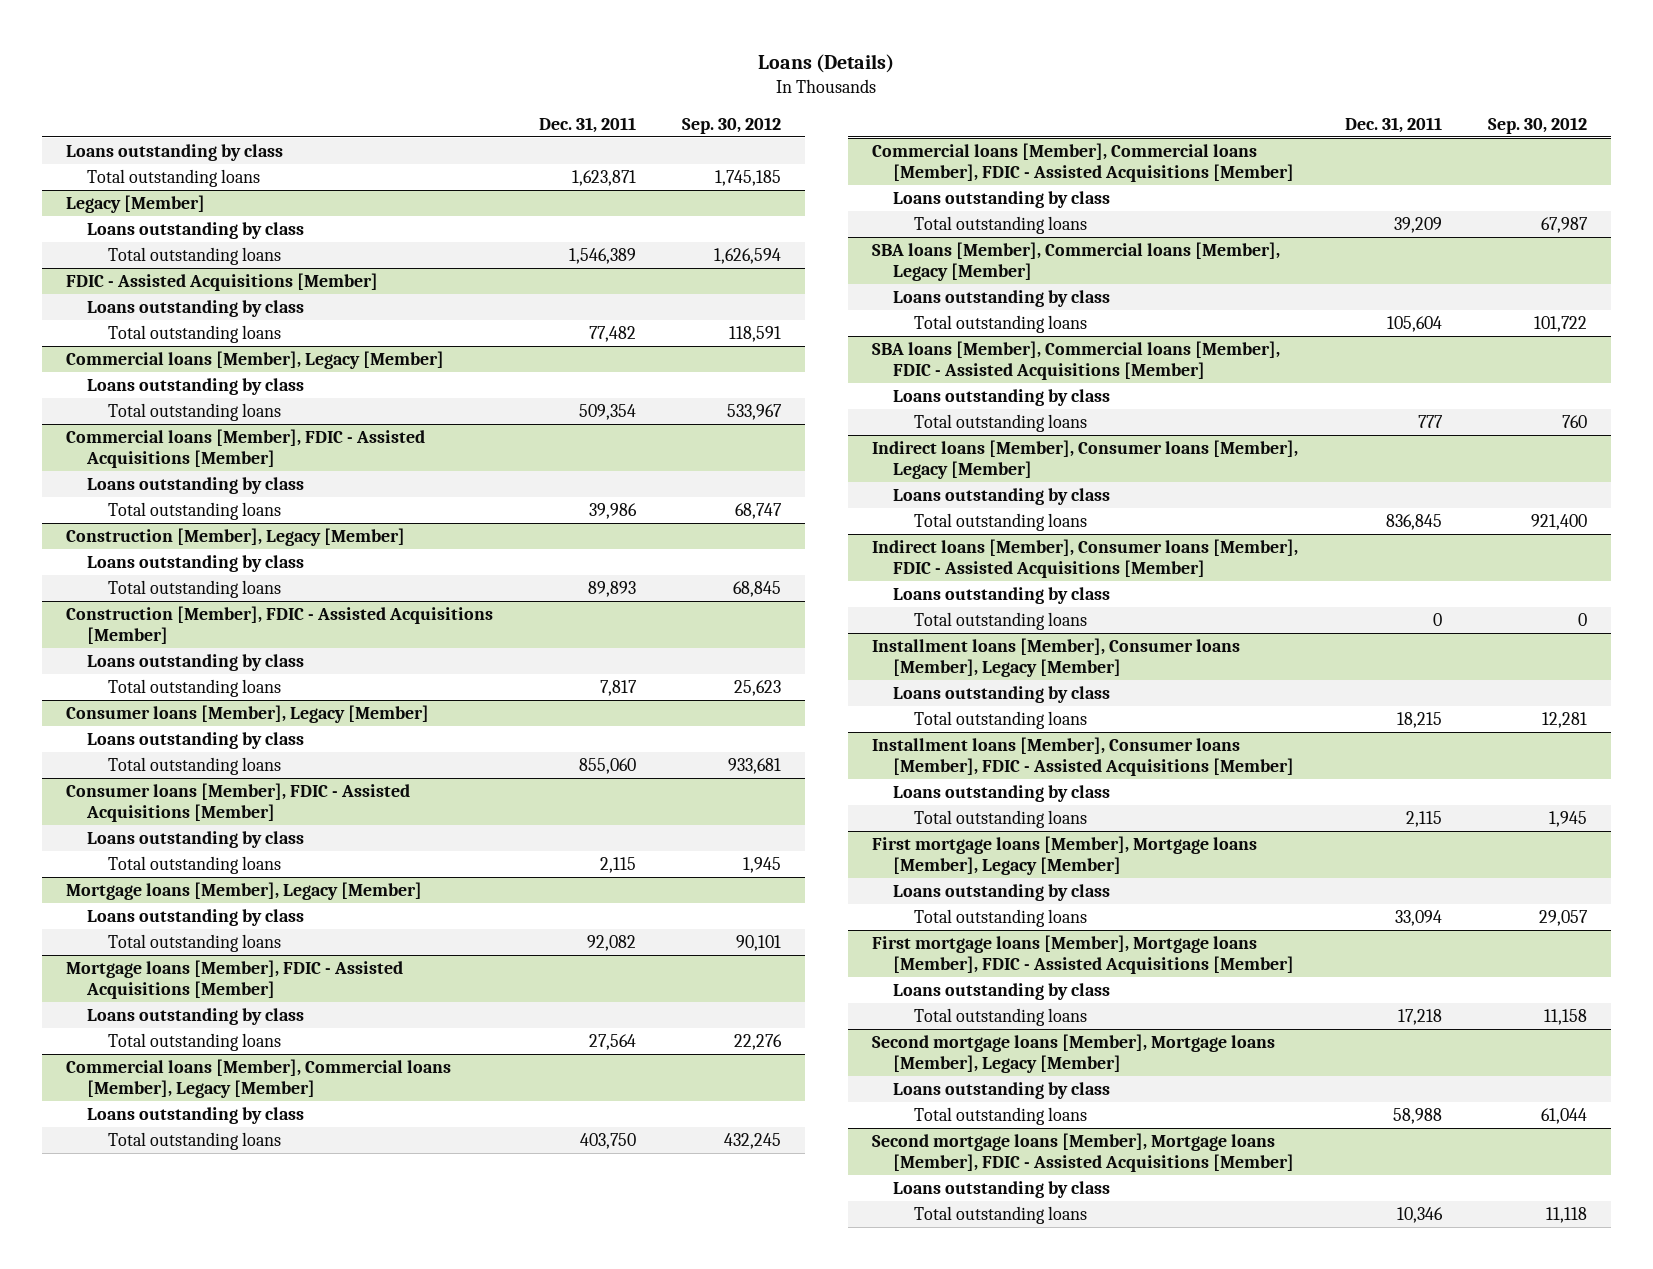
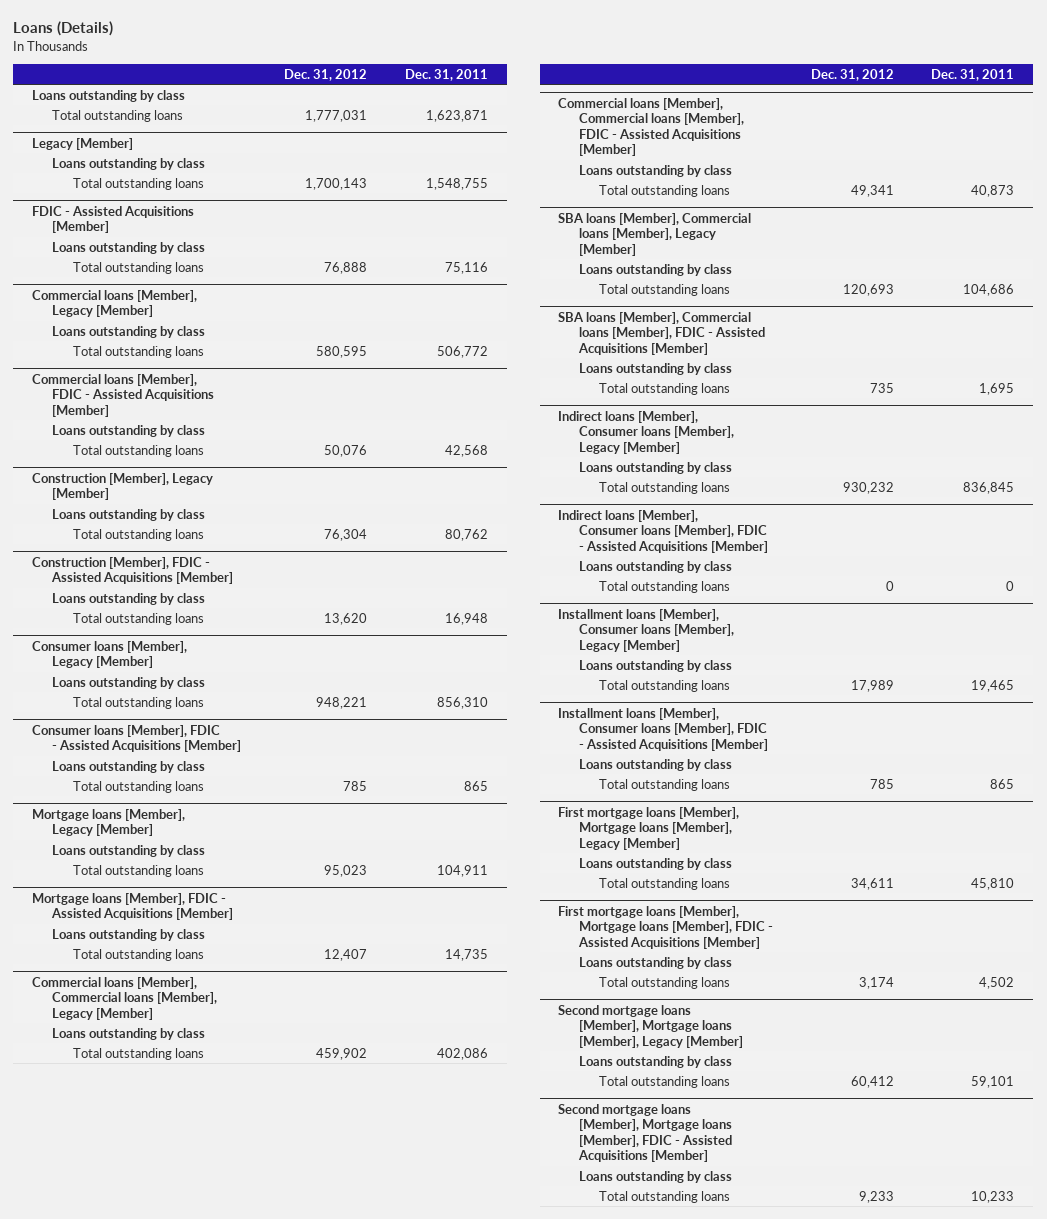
[682,116,782,134] Sep. 30, 2012 -> none
none -> [284,68,368,81] Dec. 31, 2012
[568,248,636,265] 1,546,389 -> [426,177,489,190] 1,548,755
[588,326,636,343] 77,482 -> [445,261,489,274] 75,116
[578,404,636,421] 509,354 -> [437,345,489,358] 506,772
[588,503,637,520] 39,986 -> [445,444,489,457] 42,568
[587,581,636,598] 89,893 -> [445,528,489,541] 80,762
[599,680,637,697] 7,817 -> [445,612,489,625] 16,948
[578,758,636,775] 855,060 -> [437,696,489,709] 856,310
[599,857,636,874] 2,115 -> [464,780,489,791] 865
[586,935,636,952] 92,082 -> [437,864,489,877] 104,911
[588,1034,636,1051] 27,564 -> [445,948,489,961] 14,735
[579,1133,636,1150] 403,750 -> [437,1047,489,1060] 402,086
[1393,217,1442,234] 39,209 -> [971,184,1015,197] 40,873
[1386,316,1442,333] 105,604 -> [963,283,1015,296] 104,686
[1417,415,1443,429] 777 -> [979,382,1015,395] 1,695
[1396,712,1442,729] 18,215 -> [971,679,1015,692] 19,465
[1405,811,1442,828] 2,115 -> [990,778,1015,789] 865
[1394,910,1442,927] 33,094 -> [971,877,1015,890] 45,810
[1397,1009,1442,1026] 17,218 -> [979,976,1015,989] 4,502
[1392,1108,1442,1125] 58,988 -> [971,1075,1015,1088] 59,101
[1396,1207,1443,1224] 10,346 -> [971,1190,1015,1203] 10,233

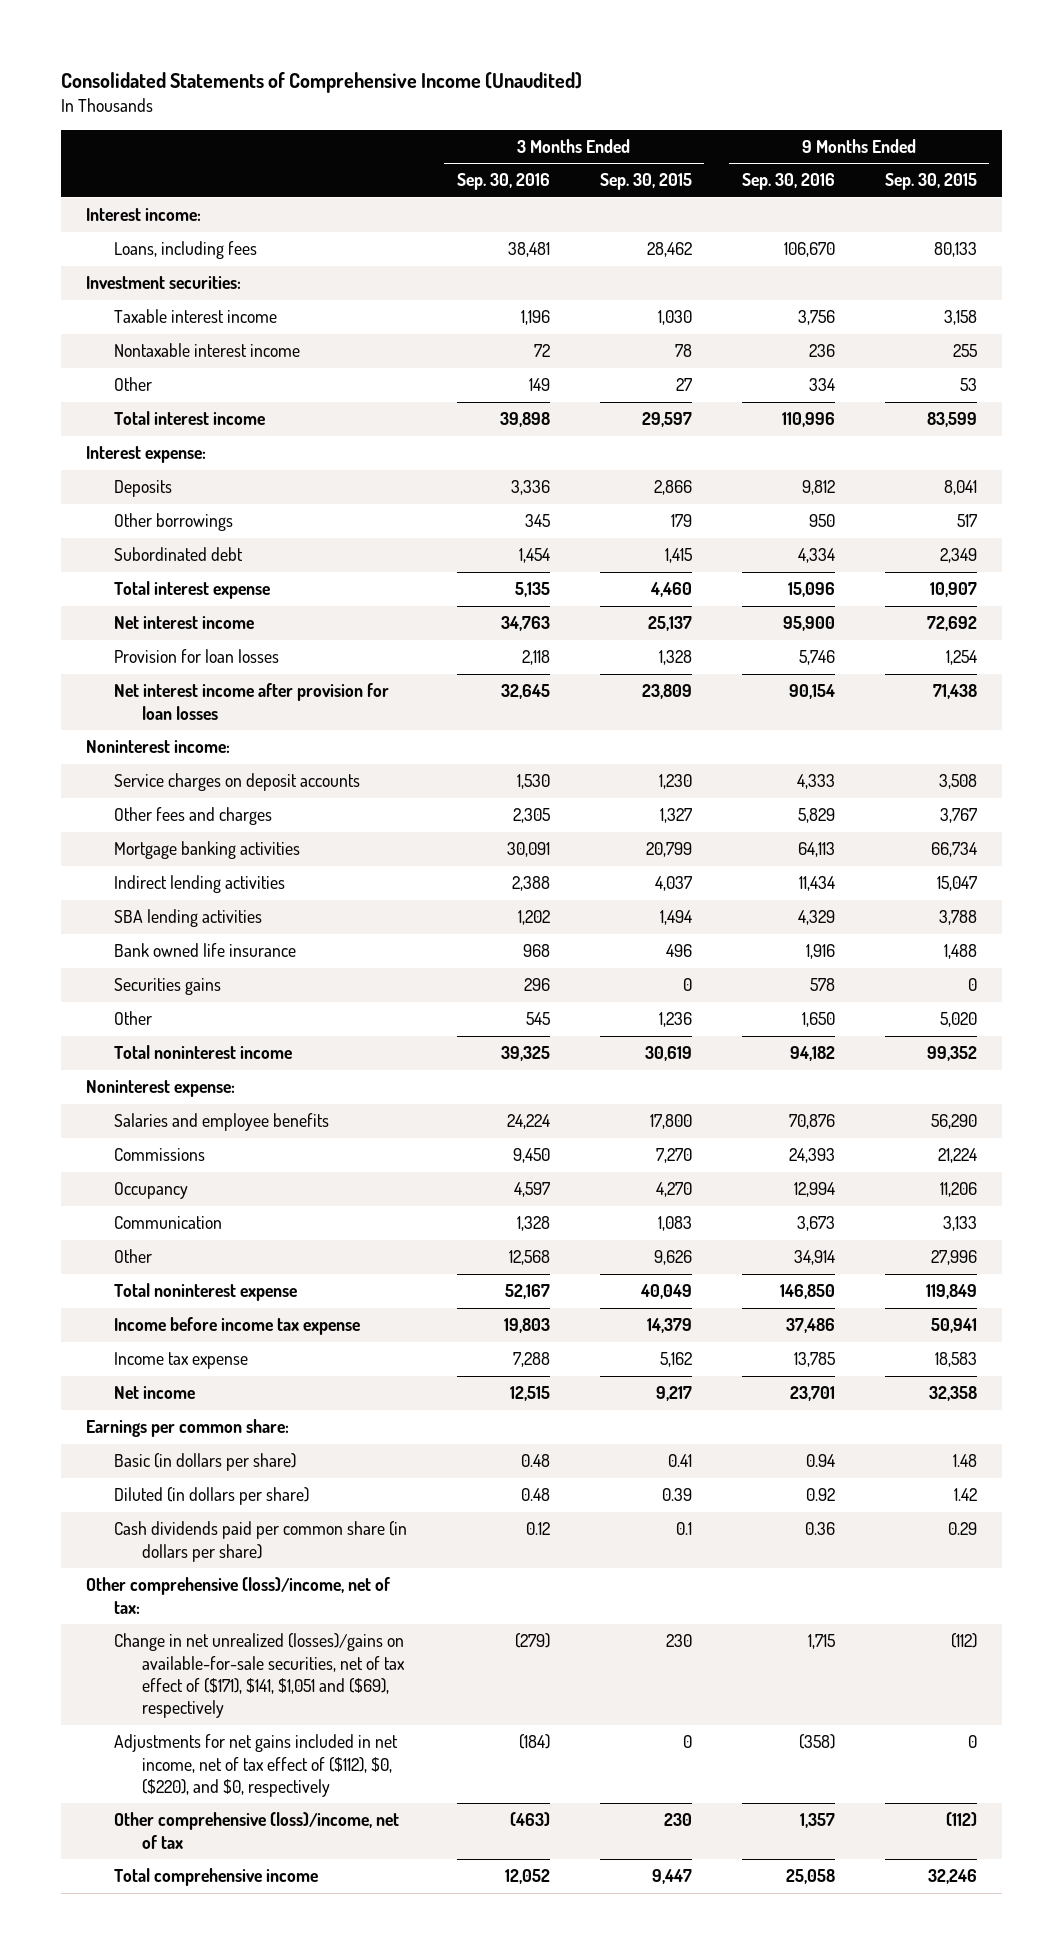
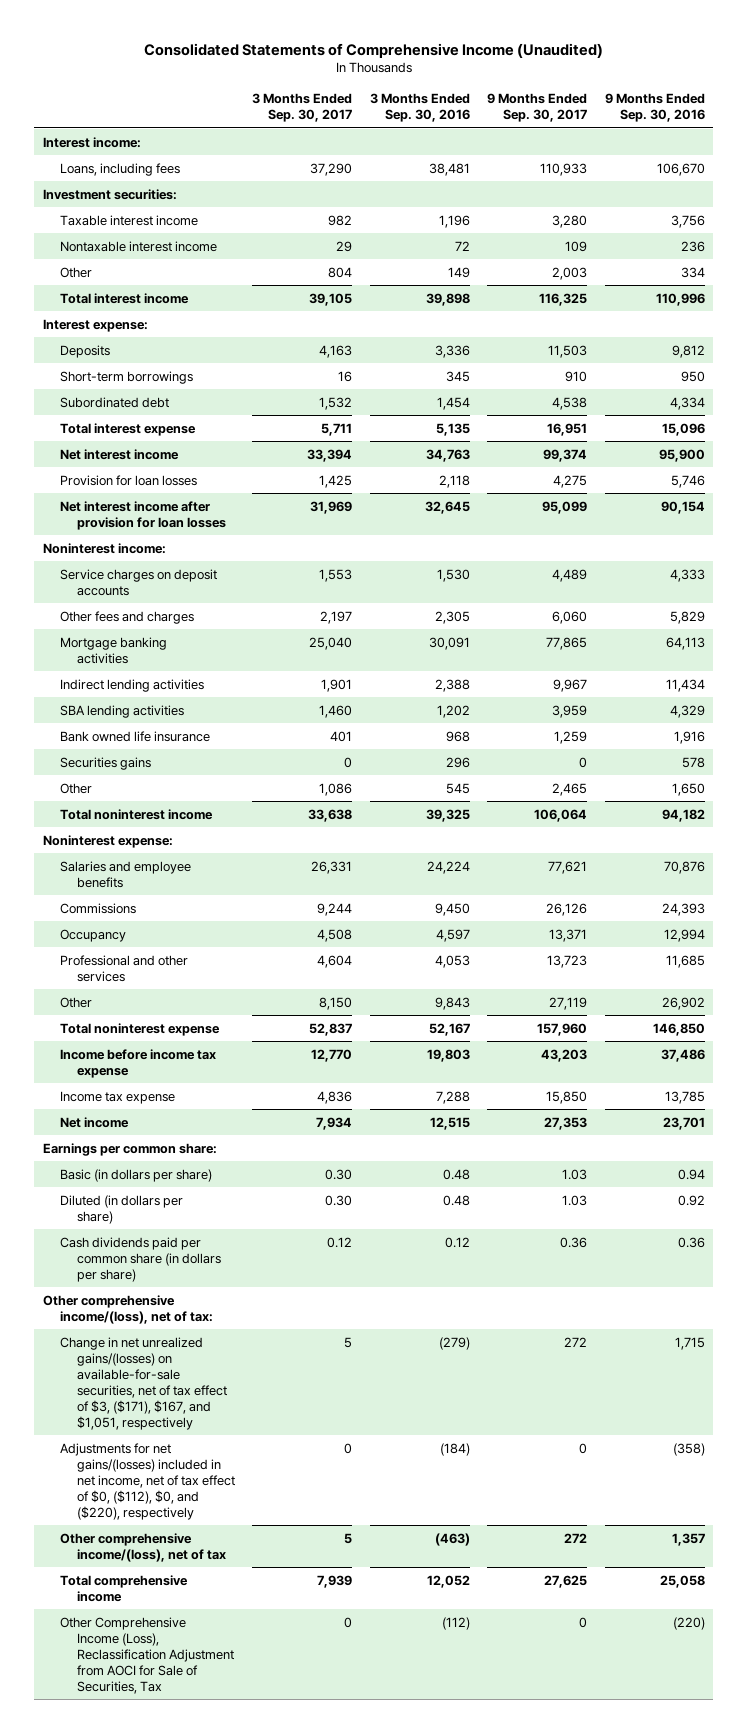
[599,173,692,191] Sep. 30, 2015 -> none
[884,173,977,191] Sep. 30, 2015 -> none
none -> [252,93,353,123] 3 Months Ended Sep. 30, 2017
none -> [487,93,588,123] 9 Months Ended Sep. 30, 2017
[113,513,233,532] Other borrowings -> [59,370,193,384] Short-term borrowings
[113,1216,222,1230] Communication -> none
none -> [59,954,188,982] Professional and other services
[508,1250,550,1266] 12,568 -> [434,996,470,1010] 9,843
[793,1250,835,1266] 34,914 -> [661,996,705,1010] 26,902
[86,1577,391,1614] Other comprehensive (loss)/income, net of tax: -> [42,1294,213,1324] Other comprehensive income/(loss), net of tax:
[113,1633,405,1719] Change in net unrealized (losses)/gains on available-for-sale securities, net of tax effect of ($171), $141, $1,051 and ($69), respectively -> [59,1336,227,1430] Change in net unrealized gains/(losses) on available-for-sale securities, net of tax effect of $3, ($171), $167, and $1,051, respectively
[113,1734,398,1797] Adjustments for net gains included in net income, net of tax effect of ($112), $0, ($220), and $0, respectively -> [59,1442,235,1520] Adjustments for net gains/(losses) included in net income, net of tax effect of $0, ($112), $0, and ($220), respectively
[113,1812,399,1849] Other comprehensive (loss)/income, net of tax -> [59,1532,226,1562] Other comprehensive income/(loss), net of tax
none -> [59,1616,234,1694] Other Comprehensive Income (Loss), Reclassification Adjustment from AOCI for Sale of Securities, Tax

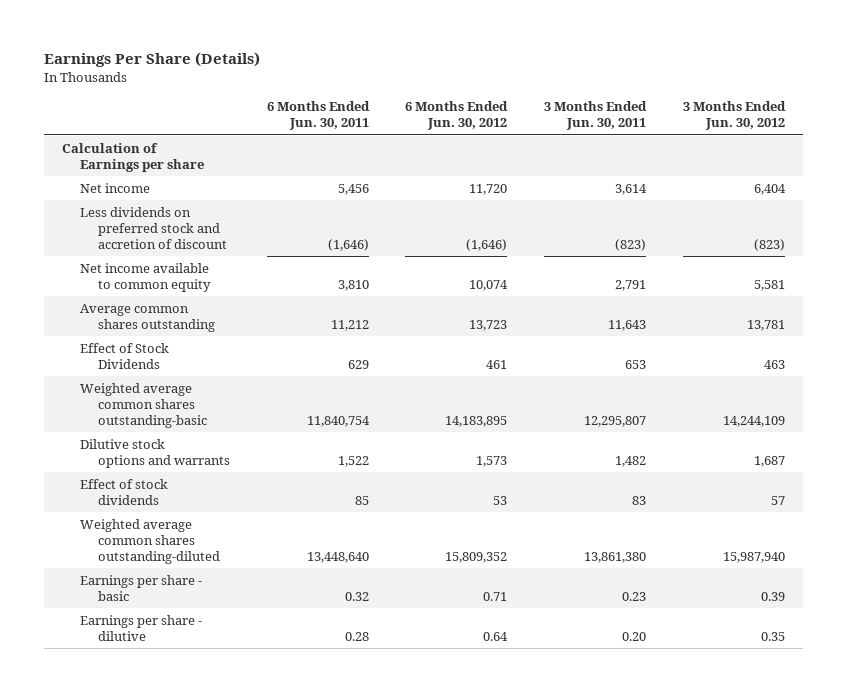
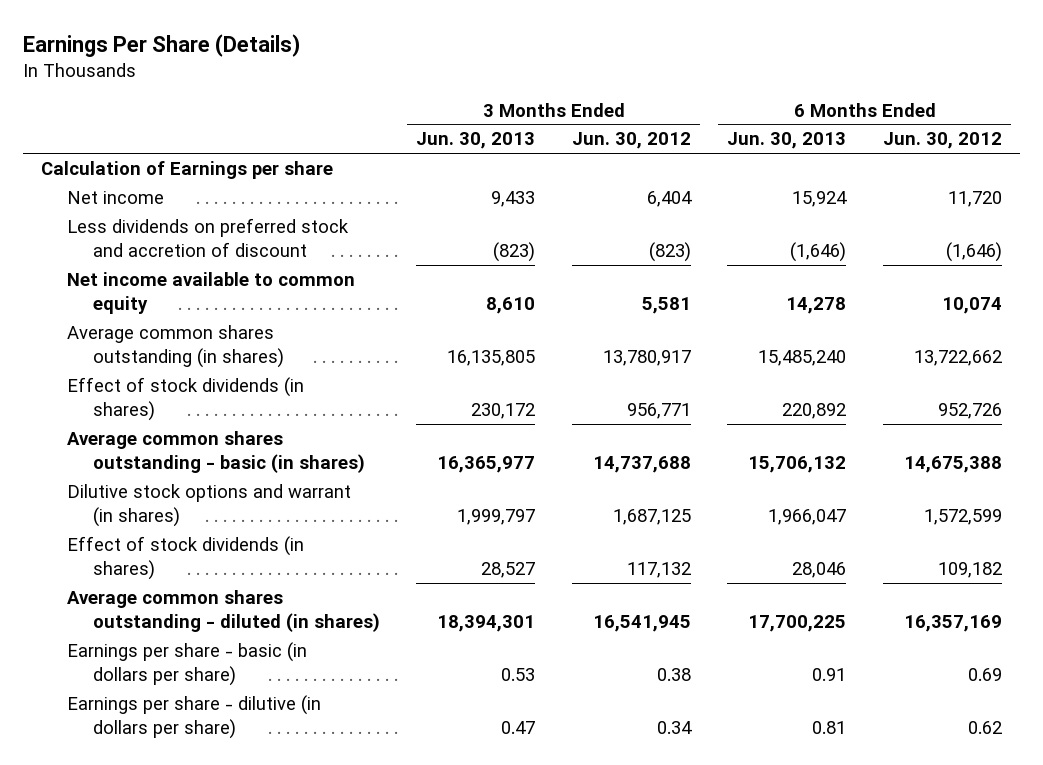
[266,101,370,131] 6 Months Ended Jun. 30, 2011 -> none
[544,101,648,131] 3 Months Ended Jun. 30, 2011 -> none
none -> [416,132,536,150] Jun. 30, 2013
none -> [727,132,847,150] Jun. 30, 2013
[80,303,215,332] Average common shares outstanding -> [67,324,284,369] Average common shares outstanding (in shares)
[469,319,508,331] 13,723 -> [913,350,1002,367] 13,722,662
[746,319,785,331] 13,781 -> [602,350,691,367] 13,780,917
[80,342,170,369] Effect of Stock Dividends -> [67,376,305,422] Effect of stock dividends (in shares)
[486,359,508,369] 461 -> [937,403,1002,420] 952,726
[763,359,785,369] 463 -> [626,403,691,420] 956,771
[80,382,207,428] Weighted average common shares outstanding-basic -> [67,430,365,474] Average common shares outstanding - basic (in shares)
[445,415,508,427] 14,183,895 -> [903,456,1002,474] 14,675,388
[722,415,785,427] 14,244,109 -> [592,456,691,474] 14,737,688
[80,438,230,468] Dilutive stock options and warrants -> [67,483,352,528] Dilutive stock options and warrant (in shares)
[476,455,508,467] 1,573 -> [923,509,1002,526] 1,572,599
[753,455,785,467] 1,687 -> [612,509,691,526] 1,687,125
[80,478,169,505] Effect of stock dividends -> [67,535,305,581] Effect of stock dividends (in shares)
[493,495,508,505] 53 -> [937,562,1002,579] 109,182
[770,495,785,505] 57 -> [626,562,691,579] 117,132
[80,518,220,564] Weighted average common shares outstanding-diluted -> [67,589,380,633] Average common shares outstanding - diluted (in shares)
[445,551,508,563] 15,809,352 -> [903,615,1002,633] 16,357,169
[722,551,785,563] 15,987,940 -> [592,615,691,633] 16,541,945
[80,574,203,601] Earnings per share - basic -> [67,641,308,687] Earnings per share - basic (in dollars per share)
[483,591,508,601] 0.71 -> [967,668,1002,682] 0.69
[760,591,785,601] 0.39 -> [656,668,691,682] 0.38
[80,614,203,641] Earnings per share - dilutive -> [67,694,322,740] Earnings per share - dilutive (in dollars per share)
[483,631,509,641] 0.64 -> [967,721,1002,735] 0.62
[760,631,785,641] 0.35 -> [656,721,692,735] 0.34

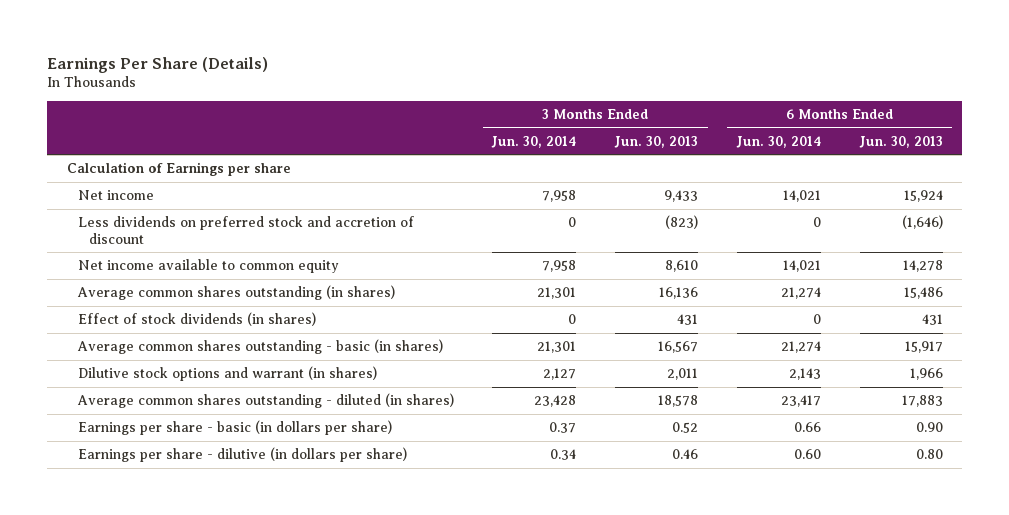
[571,132,691,150] Jun. 30, 2012 -> none
[882,132,1002,150] Jun. 30, 2012 -> none
none -> [491,135,577,148] Jun. 30, 2014
none -> [735,135,821,148] Jun. 30, 2014
[67,535,305,581] Effect of stock dividends (in shares) -> none
[447,350,536,367] 16,135,805 -> [659,287,699,300] 16,136
[758,350,847,367] 15,485,240 -> [903,287,943,300] 15,486
[471,403,536,420] 230,172 -> [677,314,699,326] 431
[782,403,847,420] 220,892 -> [921,314,943,326] 431
[437,456,536,474] 16,365,977 -> [658,341,699,354] 16,567
[748,456,847,474] 15,706,132 -> [904,341,943,354] 15,917
[457,509,536,526] 1,999,797 -> [667,368,699,381] 2,011
[768,509,847,526] 1,966,047 -> [909,368,943,381] 1,966
[437,615,536,633] 18,394,301 -> [658,395,699,408] 18,578
[748,615,847,633] 17,700,225 -> [901,395,943,408] 17,883
[501,668,536,682] 0.53 -> [672,422,699,434] 0.52
[812,668,847,682] 0.91 -> [915,422,943,433] 0.90
[501,721,536,735] 0.47 -> [672,449,699,460] 0.46
[812,721,847,735] 0.81 -> [915,449,943,460] 0.80

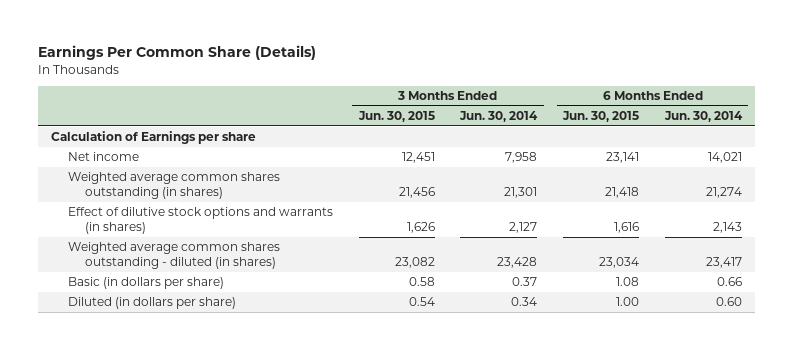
[47,56,269,73] Earnings Per Share (Details) -> [38,45,317,61] Earnings Per Common Share (Details)
[614,135,699,148] Jun. 30, 2013 -> none
[858,135,943,148] Jun. 30, 2013 -> none
none -> [357,110,435,122] Jun. 30, 2015
none -> [562,110,640,122] Jun. 30, 2015
[77,216,414,244] Less dividends on preferred stock and accretion of discount -> none
[77,259,339,274] Net income available to common equity -> none
[77,312,316,327] Effect of stock dividends (in shares) -> none
[76,339,443,355] Average common shares outstanding - basic (in shares) -> none
[76,285,395,301] Average common shares outstanding (in shares) -> [68,172,281,199] Weighted average common shares outstanding (in shares)
[77,366,377,382] Dilutive stock options and warrant (in shares) -> [68,207,334,234] Effect of dilutive stock options and warrants (in shares)
[76,393,454,409] Average common shares outstanding - diluted (in shares) -> [68,242,281,269] Weighted average common shares outstanding - diluted (in shares)
[77,420,392,436] Earnings per share - basic (in dollars per share) -> [68,277,225,290] Basic (in dollars per share)
[77,447,407,463] Earnings per share - dilutive (in dollars per share) -> [68,297,237,310] Diluted (in dollars per share)

